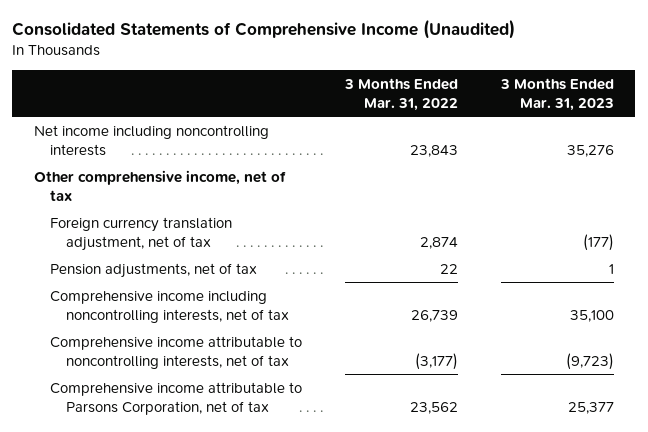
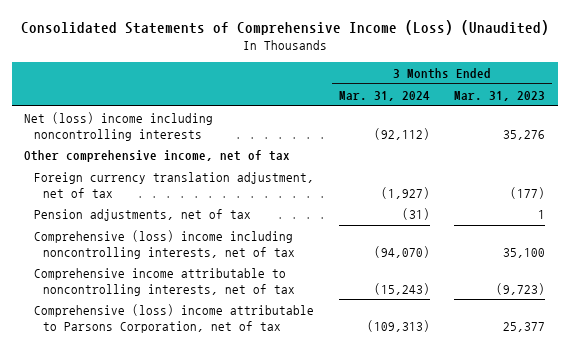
[12,19,516,40] Consolidated Statements of Comprehensive Income (Unaudited) -> [20,20,549,36] Consolidated Statements of Comprehensive Income (Loss) (Unaudited)
[343,77,458,111] 3 Months Ended Mar. 31, 2022 -> none
none -> [338,90,430,101] Mar. 31, 2024
[33,124,269,156] Net income including noncontrolling interests -> [24,111,214,141] Net (loss) income including noncontrolling interests
[49,290,289,323] Comprehensive income including noncontrolling interests, net of tax -> [33,229,295,259] Comprehensive (loss) income including noncontrolling interests, net of tax
[49,381,302,415] Comprehensive income attributable to Parsons Corporation, net of tax -> [33,303,314,333] Comprehensive (loss) income attributable to Parsons Corporation, net of tax

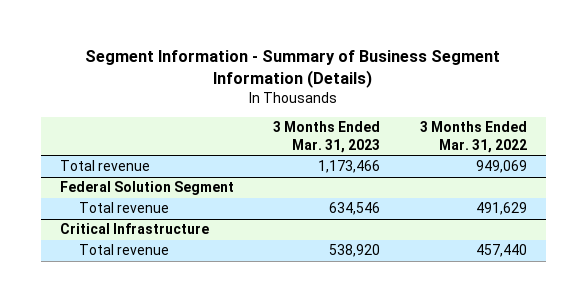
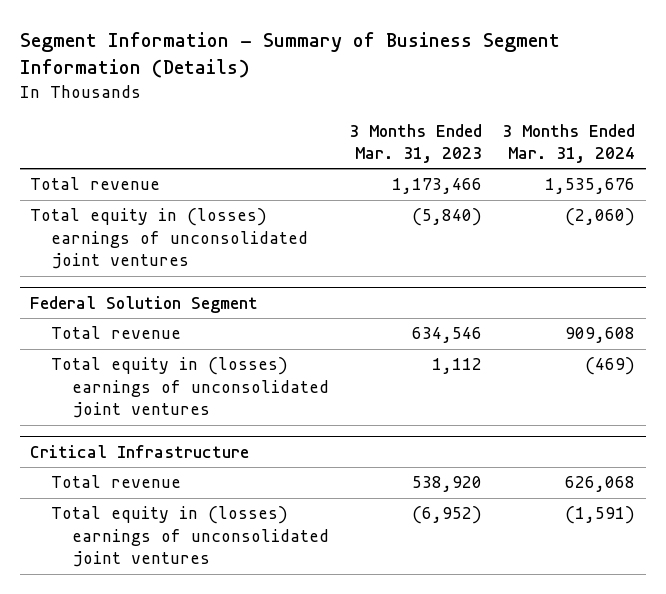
[419,121,527,153] 3 Months Ended Mar. 31, 2022 -> none
none -> [502,123,636,164] 3 Months Ended Mar. 31, 2024
none -> [30,208,308,270] Total equity in (losses) earnings of unconsolidated joint ventures
none -> [50,357,329,419] Total equity in (losses) earnings of unconsolidated joint ventures
none -> [50,506,329,568] Total equity in (losses) earnings of unconsolidated joint ventures

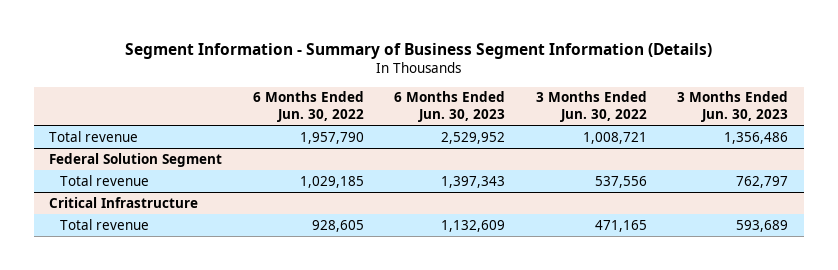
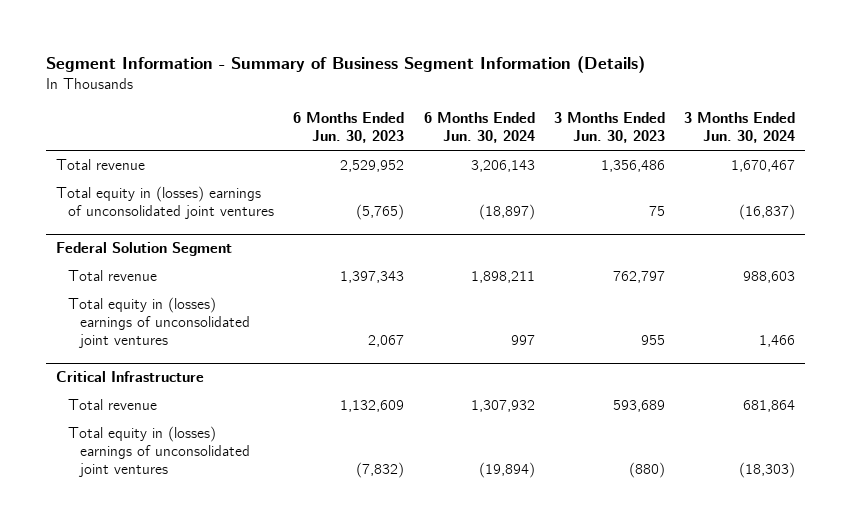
[252,91,364,123] 6 Months Ended Jun. 30, 2022 -> none
[535,91,647,123] 3 Months Ended Jun. 30, 2022 -> none
none -> [423,112,535,144] 6 Months Ended Jun. 30, 2024
none -> [684,112,796,144] 3 Months Ended Jun. 30, 2024
none -> [55,186,274,220] Total equity in (losses) earnings of unconsolidated joint ventures
none -> [67,297,250,349] Total equity in (losses) earnings of unconsolidated joint ventures
none -> [67,426,250,478] Total equity in (losses) earnings of unconsolidated joint ventures

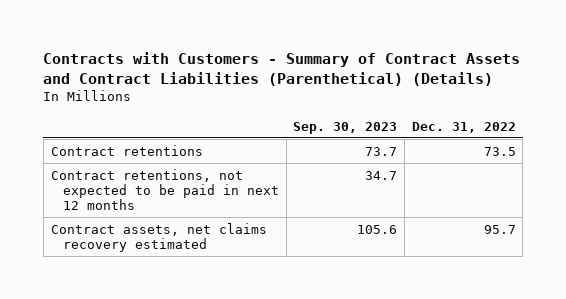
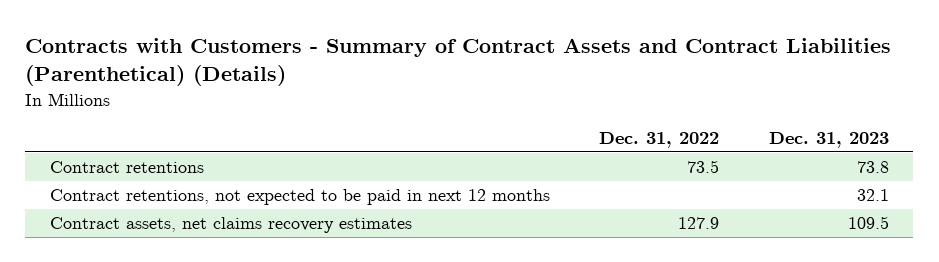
[293,121,398,134] Sep. 30, 2023 -> none
none -> [768,132,889,149] Dec. 31, 2023
[50,222,267,252] Contract assets, net claims recovery estimated -> [49,217,412,234] Contract assets, net claims recovery estimates
[483,224,516,234] 95.7 -> [678,217,720,230] 127.9

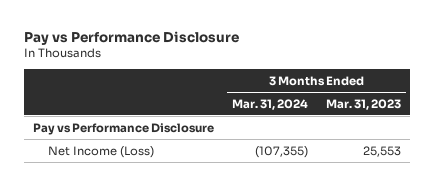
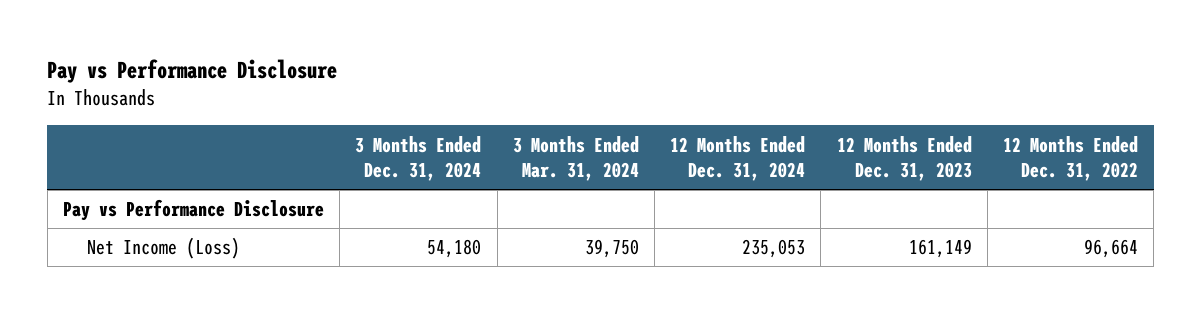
[326,98,402,110] Mar. 31, 2023 -> none
none -> [355,135,482,181] 3 Months Ended Dec. 31, 2024
none -> [670,135,806,181] 12 Months Ended Dec. 31, 2024
none -> [836,135,972,181] 12 Months Ended Dec. 31, 2023
none -> [1003,135,1139,181] 12 Months Ended Dec. 31, 2022
[254,145,308,158] (107,355) -> [584,239,639,259] 39,750

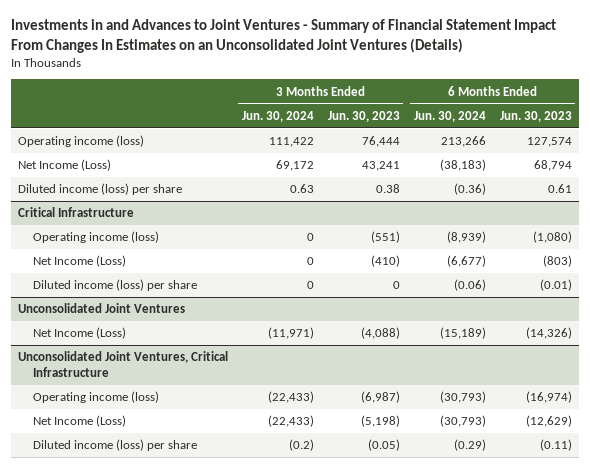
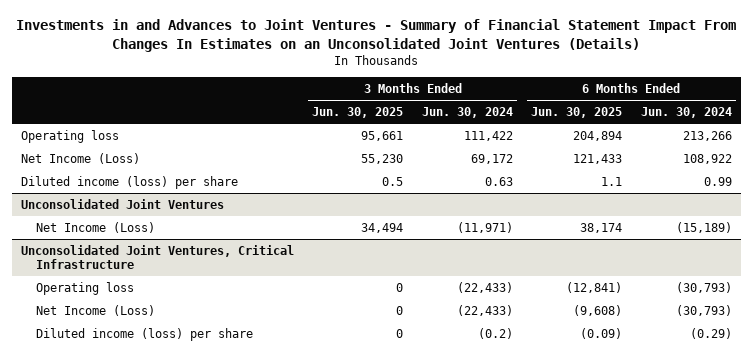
[327,110,400,122] Jun. 30, 2023 -> none
[499,110,572,122] Jun. 30, 2023 -> none
none -> [312,107,404,119] Jun. 30, 2025
none -> [531,107,623,119] Jun. 30, 2025
[17,207,134,218] Critical Infrastructure -> none
[32,231,159,244] Operating income (loss) -> none
[32,255,126,268] Net Income (Loss) -> none
[32,279,197,292] Diluted income (loss) per share -> none
[17,135,144,148] Operating income (loss) -> [20,129,119,143] Operating loss
[439,159,486,172] (38,183) -> [682,153,732,164] 108,922
[453,183,486,196] (0.36) -> [703,176,732,186] 0.99
[32,391,159,404] Operating income (loss) -> [36,281,135,295] Operating loss

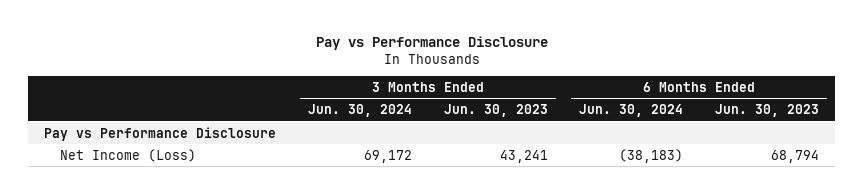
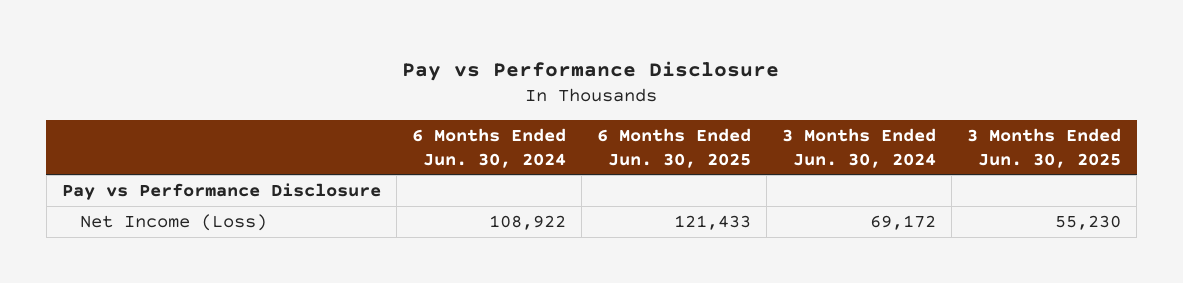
[443,103,548,117] Jun. 30, 2023 -> none
[715,103,820,117] Jun. 30, 2023 -> none
none -> [596,127,751,168] 6 Months Ended Jun. 30, 2025
none -> [967,127,1122,168] 3 Months Ended Jun. 30, 2025
[619,148,684,163] (38,183) -> [488,214,566,230] 108,922

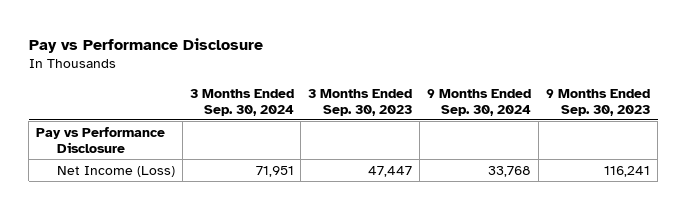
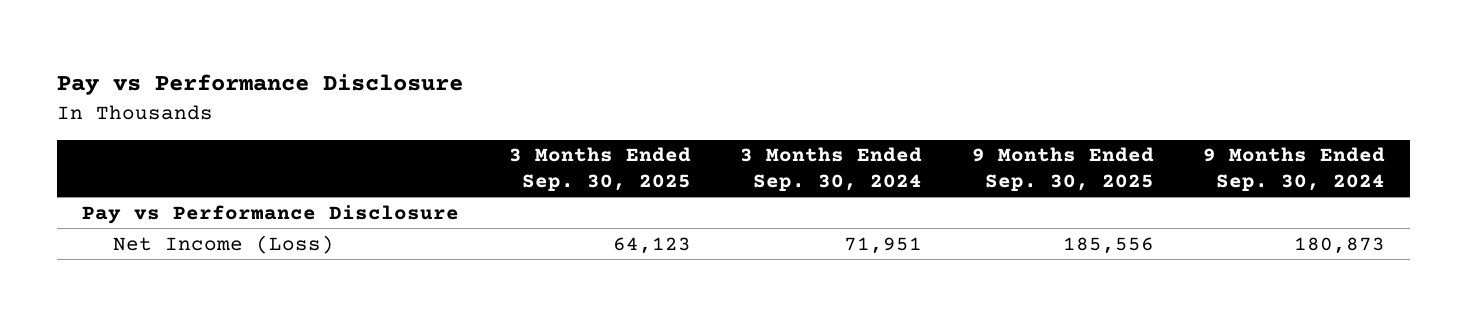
[308,88,413,116] 3 Months Ended Sep. 30, 2023 -> none
[546,88,651,116] 9 Months Ended Sep. 30, 2023 -> none
none -> [508,147,691,191] 3 Months Ended Sep. 30, 2025
none -> [971,147,1154,191] 9 Months Ended Sep. 30, 2025
[488,165,532,177] 33,768 -> [1293,236,1385,254] 180,873

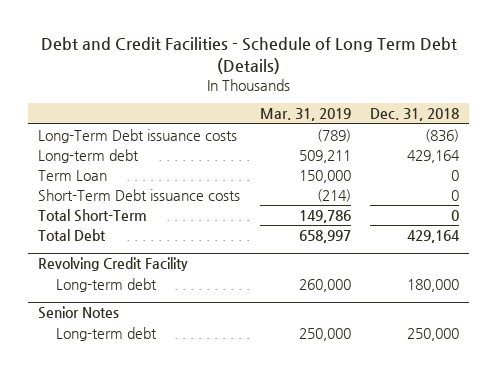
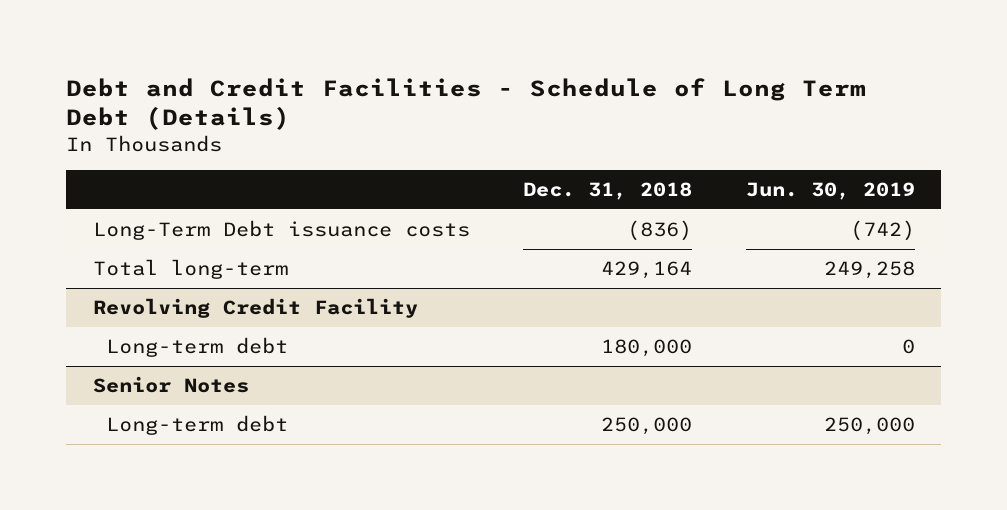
[259,108,351,122] Mar. 31, 2019 -> none
none -> [745,182,915,201] Jun. 30, 2019
[37,170,107,182] Term Loan -> none
[37,189,240,202] Short-Term Debt issuance costs -> none
[37,209,147,223] Total Short-Term -> none
[37,229,106,242] Total Debt -> none
[37,149,139,164] Long-term debt -> [92,259,288,280] Total long-term

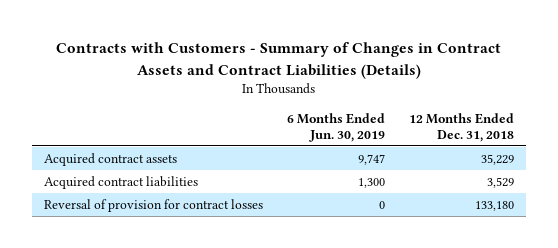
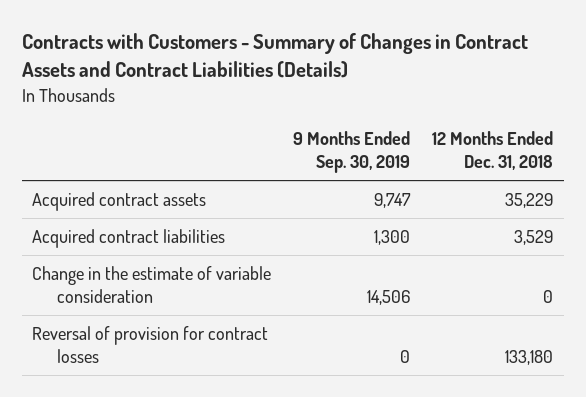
[286,112,385,142] 6 Months Ended Jun. 30, 2019 -> none
none -> [293,130,411,173] 9 Months Ended Sep. 30, 2019
none -> [32,266,272,304] Change in the estimate of variable consideration

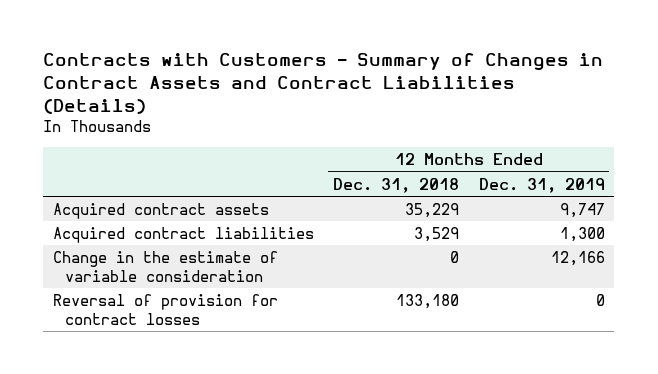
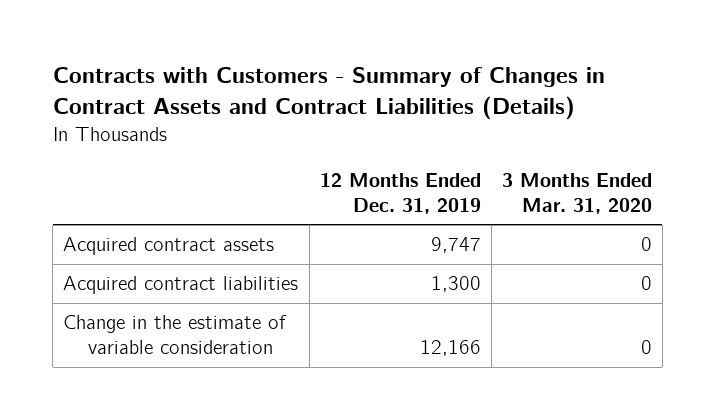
[333,177,460,193] Dec. 31, 2018 -> none
none -> [501,172,652,214] 3 Months Ended Mar. 31, 2020
[53,293,279,325] Reversal of provision for contract losses -> none

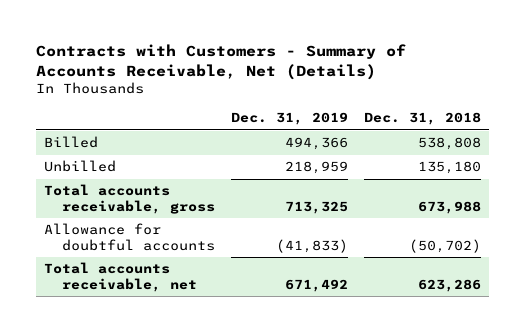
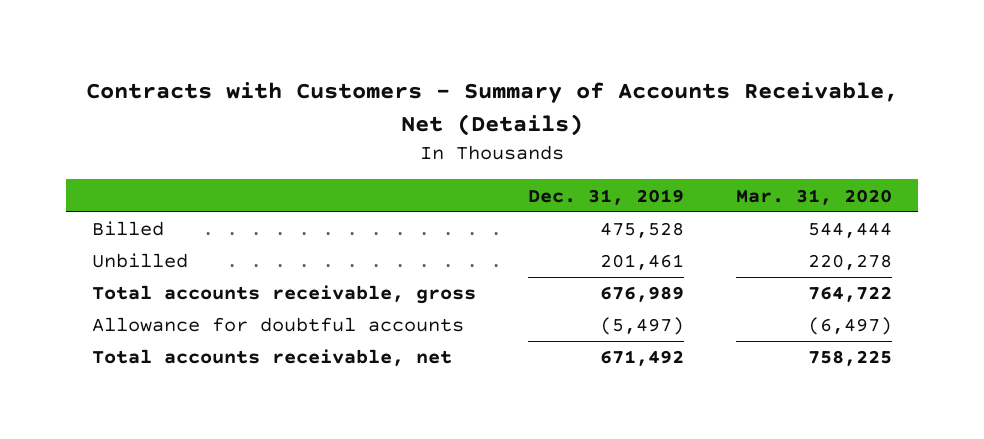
[364,112,482,126] Dec. 31, 2018 -> none
none -> [736,188,893,205] Mar. 31, 2020
[285,137,349,151] 494,366 -> [600,222,685,239] 475,528
[285,161,349,175] 218,959 -> [600,254,685,271] 201,461
[285,200,349,214] 713,325 -> [600,286,685,303] 676,989
[276,238,349,253] (41,833) -> [600,317,685,336] (5,497)

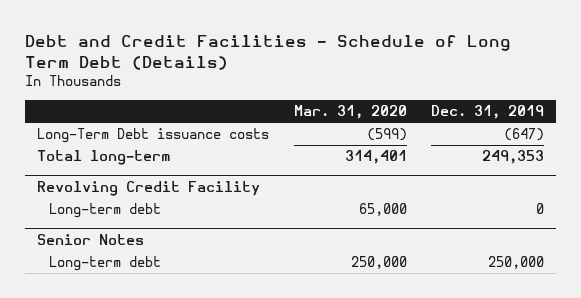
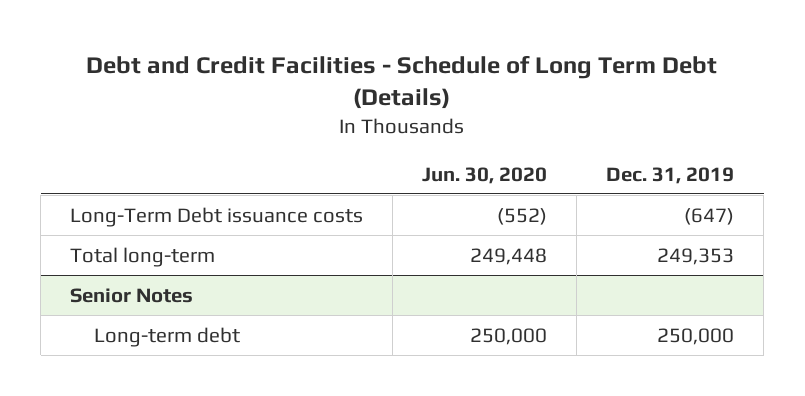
[293,105,407,120] Mar. 31, 2020 -> none
none -> [422,166,548,184] Jun. 30, 2020
[37,181,261,197] Revolving Credit Facility -> none
[49,203,162,219] Long-term debt -> none

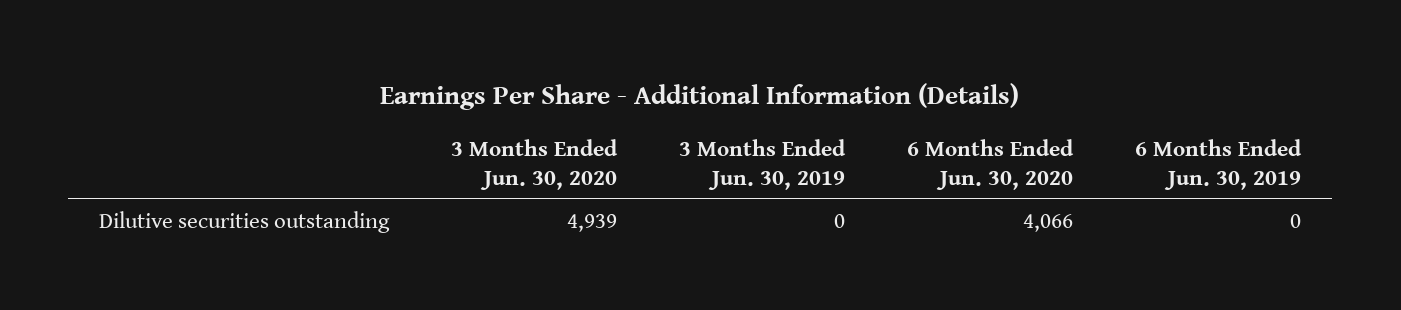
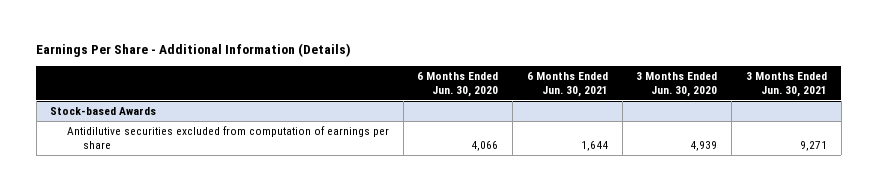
[679,138,847,190] 3 Months Ended Jun. 30, 2019 -> none
[1135,138,1303,190] 6 Months Ended Jun. 30, 2019 -> none
none -> [526,71,608,98] 6 Months Ended Jun. 30, 2021
none -> [746,71,828,98] 3 Months Ended Jun. 30, 2021
none -> [50,107,157,116] Stock-based Awards
[99,211,391,234] Dilutive securities outstanding -> [66,126,389,150] Antidilutive securities excluded from computation of earnings per share

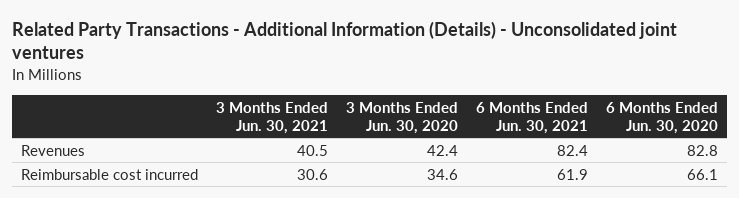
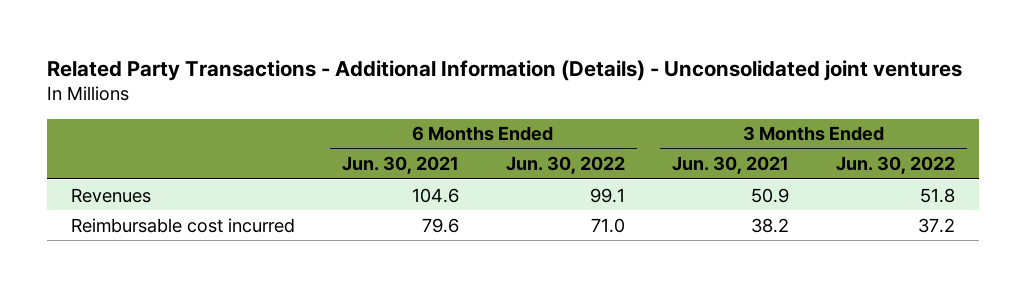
[346,101,459,134] 3 Months Ended Jun. 30, 2020 -> none
[605,101,718,134] 6 Months Ended Jun. 30, 2020 -> none
none -> [506,156,626,175] Jun. 30, 2022
none -> [836,156,956,175] Jun. 30, 2022
[297,144,329,156] 40.5 -> [751,187,790,203] 50.9
[557,144,589,156] 82.4 -> [411,187,459,203] 104.6
[297,168,329,180] 30.6 -> [751,217,790,233] 38.2
[557,168,589,180] 61.9 -> [421,217,459,233] 79.6

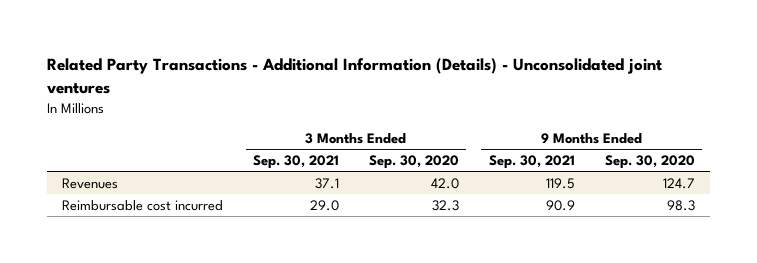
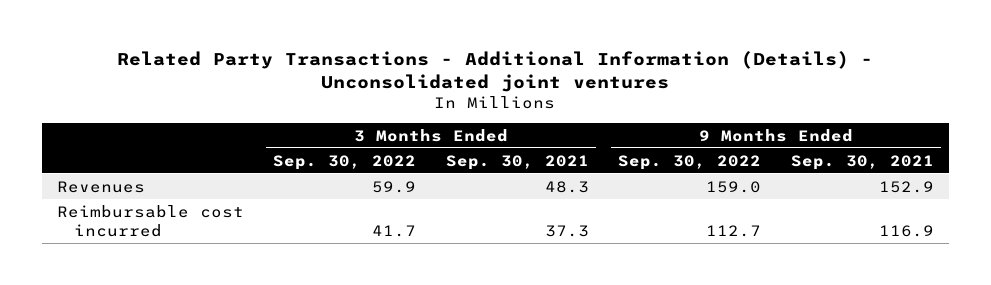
[368,155,459,170] Sep. 30, 2020 -> none
[604,155,695,170] Sep. 30, 2020 -> none
none -> [273,154,417,170] Sep. 30, 2022
none -> [618,154,762,170] Sep. 30, 2022
[315,177,340,189] 37.1 -> [544,180,589,193] 48.3
[545,177,575,189] 119.5 -> [878,180,934,193] 152.9
[310,199,340,211] 29.0 -> [544,224,589,237] 37.3
[545,199,575,211] 90.9 -> [878,224,934,237] 116.9

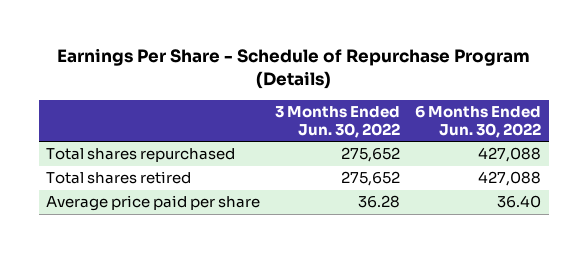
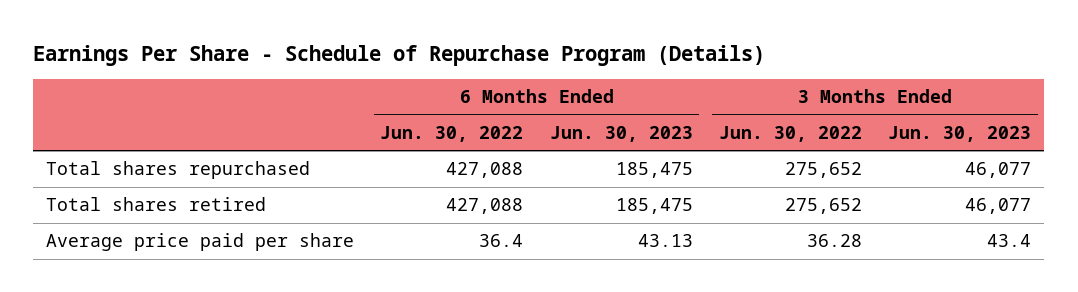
none -> [549,125,693,142] Jun. 30, 2023
none -> [888,125,1032,142] Jun. 30, 2023
[497,195,542,209] 36.40 -> [479,234,524,248] 36.4

